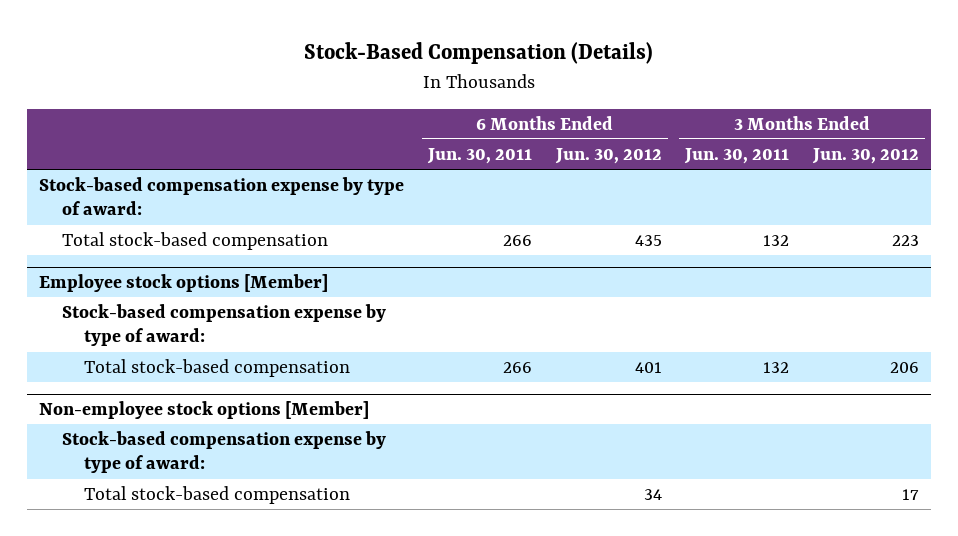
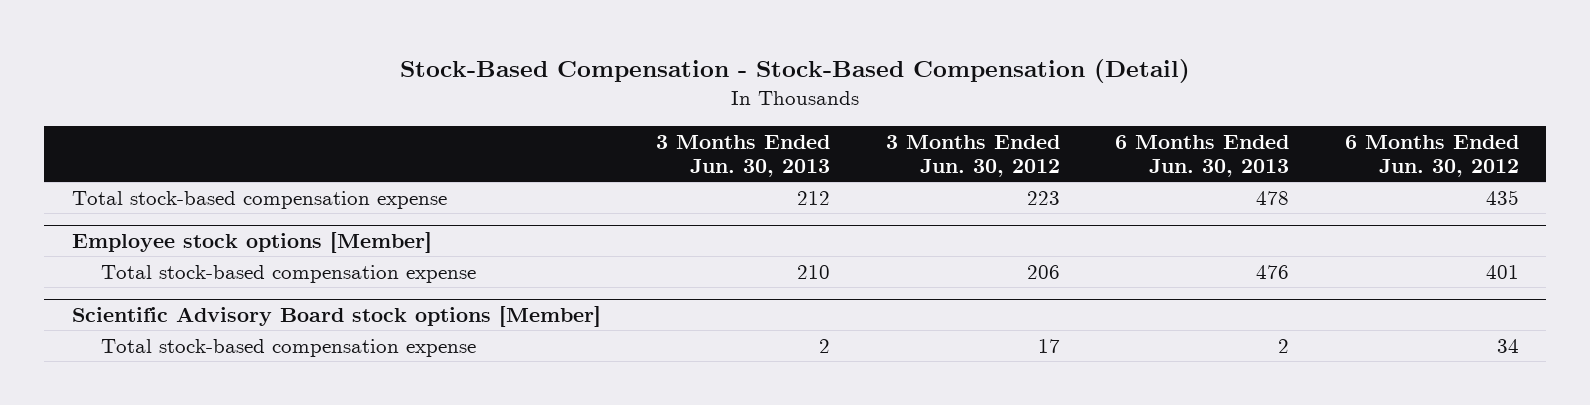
[304,42,654,65] Stock-Based Compensation (Details) -> [400,58,1191,83] Stock-Based Compensation - Stock-Based Compensation (Detail)
[426,148,532,165] Jun. 30, 2011 -> none
[684,148,790,165] Jun. 30, 2011 -> none
none -> [656,134,831,178] 3 Months Ended Jun. 30, 2013
none -> [1115,134,1290,178] 6 Months Ended Jun. 30, 2013
[38,177,404,216] Stock-based compensation expense by type of award: -> none
[61,232,328,251] Total stock-based compensation -> [71,190,447,209] Total stock-based compensation expense
[61,304,386,347] Stock-based compensation expense by type of award: -> none
[38,401,369,420] Non-employee stock options [Member] -> none
[61,431,386,474] Stock-based compensation expense by type of award: -> none
[84,359,351,378] Total stock-based compensation -> [100,264,476,283] Total stock-based compensation expense
none -> [71,305,601,327] Scientific Advisory Board stock options [Member]
[84,486,351,505] Total stock-based compensation -> [100,338,476,357] Total stock-based compensation expense

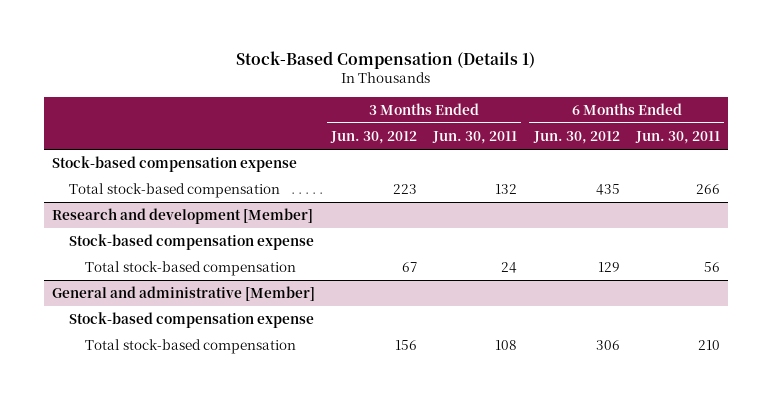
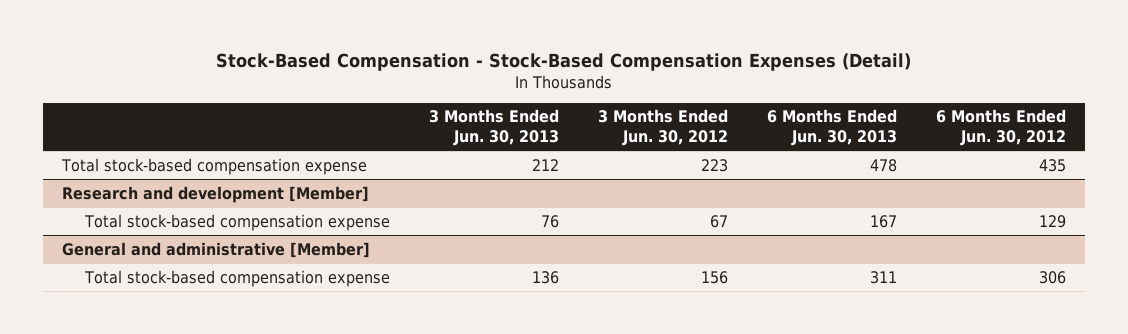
[235,51,535,70] Stock-Based Compensation (Details 1) -> [215,52,911,71] Stock-Based Compensation - Stock-Based Compensation Expenses (Detail)
[432,131,518,145] Jun. 30, 2011 -> none
[634,131,720,145] Jun. 30, 2011 -> none
none -> [428,109,559,146] 3 Months Ended Jun. 30, 2013
none -> [766,109,897,146] 6 Months Ended Jun. 30, 2013
[52,156,298,173] Stock-based compensation expense -> none
[68,183,280,199] Total stock-based compensation -> [61,157,368,175] Total stock-based compensation expense
[68,234,314,251] Stock-based compensation expense -> none
[85,261,297,277] Total stock-based compensation -> [84,213,391,231] Total stock-based compensation expense
[68,312,314,329] Stock-based compensation expense -> none
[85,339,297,355] Total stock-based compensation -> [84,269,391,287] Total stock-based compensation expense

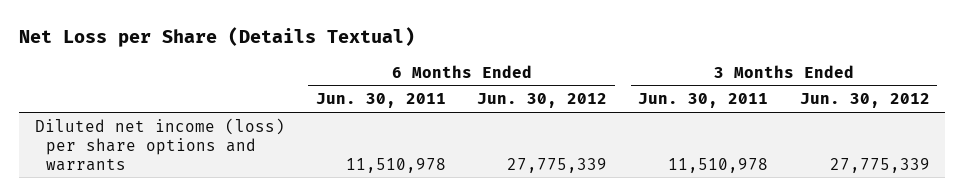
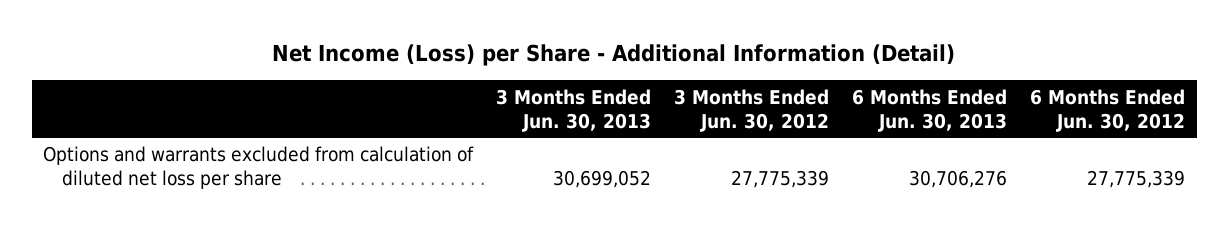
[19,27,416,48] Net Loss per Share (Details Textual) -> [272,44,956,67] Net Income (Loss) per Share - Additional Information (Detail)
[315,93,446,109] Jun. 30, 2011 -> none
[638,93,769,109] Jun. 30, 2011 -> none
none -> [496,88,652,132] 3 Months Ended Jun. 30, 2013
none -> [852,88,1008,132] 6 Months Ended Jun. 30, 2013
[34,117,285,171] Diluted net income (loss) per share options and warrants -> [43,146,475,190] Options and warrants excluded from calculation of diluted net loss per share

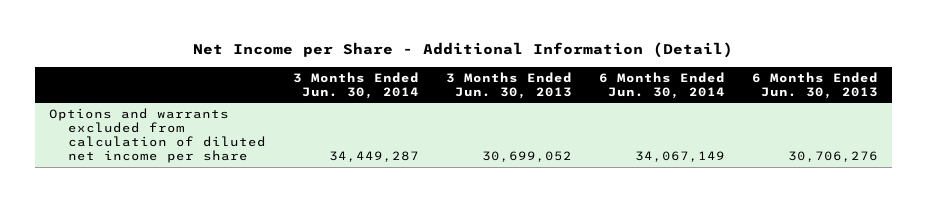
[272,44,956,67] Net Income (Loss) per Share - Additional Information (Detail) -> [193,42,734,59] Net Income per Share - Additional Information (Detail)
[674,88,830,132] 3 Months Ended Jun. 30, 2012 -> none
[1030,88,1186,132] 6 Months Ended Jun. 30, 2012 -> none
none -> [293,71,420,99] 3 Months Ended Jun. 30, 2014
none -> [599,71,726,99] 6 Months Ended Jun. 30, 2014
[43,146,475,190] Options and warrants excluded from calculation of diluted net loss per share -> [48,108,267,164] Options and warrants excluded from calculation of diluted net income per share

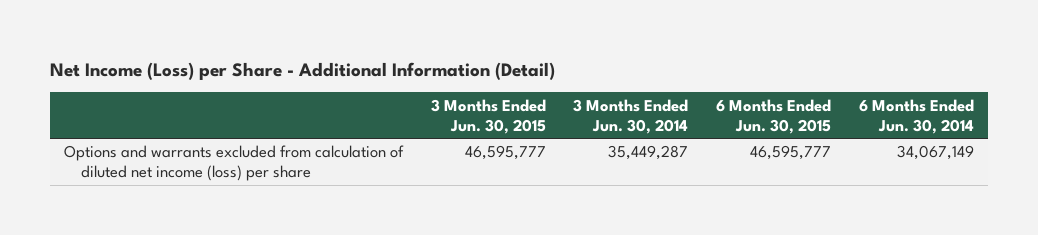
[193,42,734,59] Net Income per Share - Additional Information (Detail) -> [49,61,555,80] Net Income (Loss) per Share - Additional Information (Detail)
[446,71,573,99] 3 Months Ended Jun. 30, 2013 -> none
[752,71,879,99] 6 Months Ended Jun. 30, 2013 -> none
none -> [430,98,546,134] 3 Months Ended Jun. 30, 2015
none -> [716,98,832,134] 6 Months Ended Jun. 30, 2015
[48,108,267,164] Options and warrants excluded from calculation of diluted net income per share -> [63,145,404,182] Options and warrants excluded from calculation of diluted net income (loss) per share
[329,151,420,163] 34,449,287 -> [608,145,689,161] 35,449,287

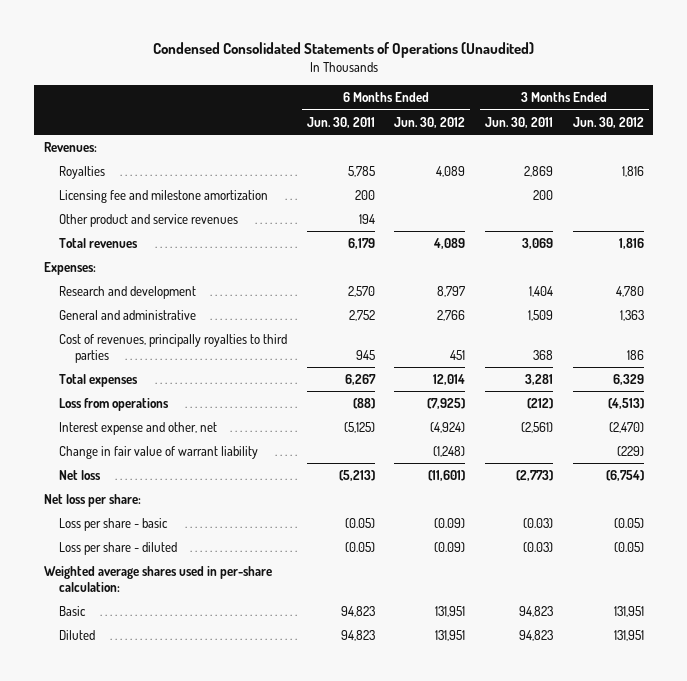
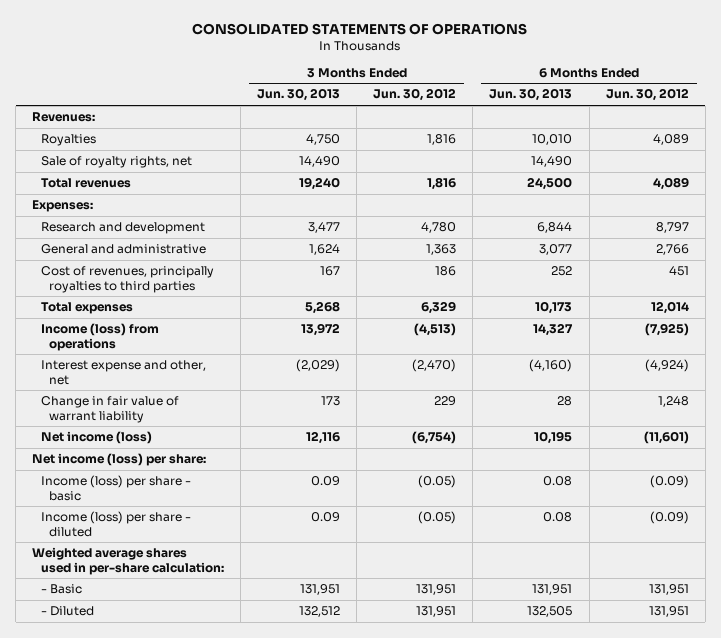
[152,42,534,59] Condensed Consolidated Statements of Operations (Unaudited) -> [192,22,528,35] CONSOLIDATED STATEMENTS OF OPERATIONS
[306,116,375,128] Jun. 30, 2011 -> none
[484,116,553,128] Jun. 30, 2011 -> none
none -> [256,88,340,102] Jun. 30, 2013
none -> [489,88,573,102] Jun. 30, 2013
[59,190,269,204] Licensing fee and milestone amortization -> none
[59,214,239,228] Other product and service revenues -> [40,156,192,169] Sale of royalty rights, net
[59,398,170,412] Loss from operations -> [40,323,159,351] Income (loss) from operations
[433,446,466,458] (1,248) -> [657,396,689,408] 1,248
[616,446,644,457] (229) -> [434,396,457,407] 229
[59,470,102,481] Net loss -> [40,431,152,445] Net income (loss)
[43,494,141,508] Net loss per share: -> [32,453,207,467] Net income (loss) per share:
[59,518,169,532] Loss per share - basic -> [40,475,191,501] Income (loss) per share - basic
[59,542,178,556] Loss per share - diluted -> [40,511,191,537] Income (loss) per share - diluted
[59,606,87,617] Basic -> [40,584,82,595] - Basic
[59,630,96,641] Diluted -> [40,606,94,617] - Diluted

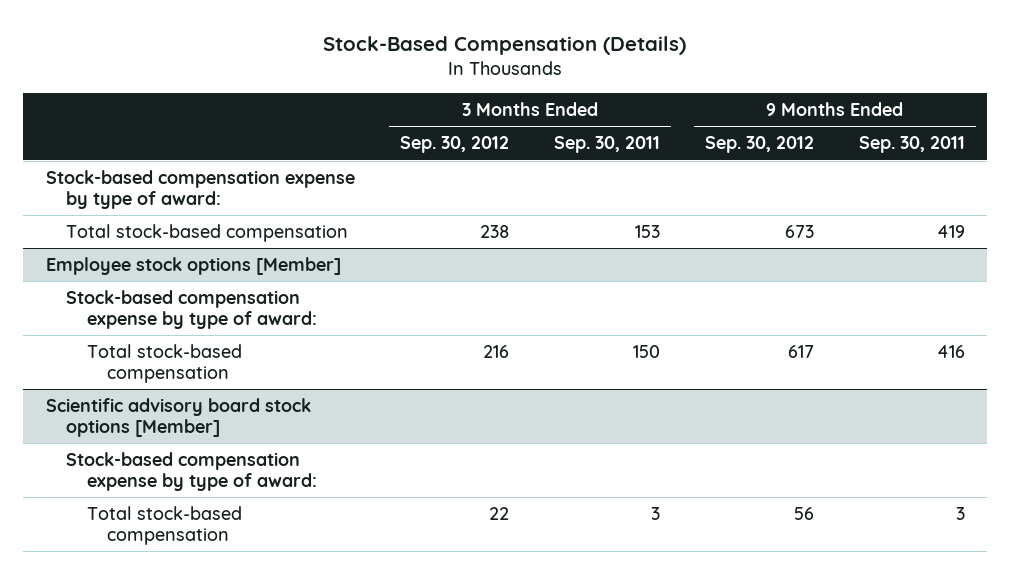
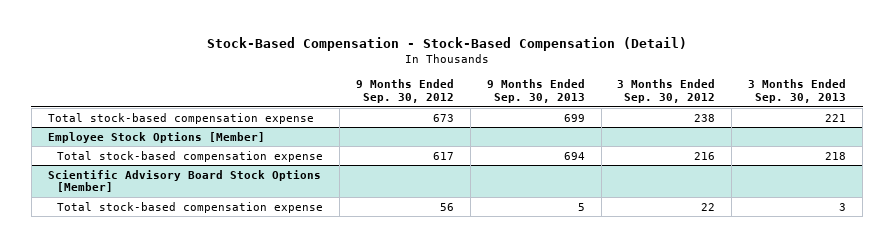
[323,35,687,55] Stock-Based Compensation (Details) -> [206,37,687,52] Stock-Based Compensation - Stock-Based Compensation (Detail)
[553,136,660,154] Sep. 30, 2011 -> none
[858,136,965,154] Sep. 30, 2011 -> none
none -> [486,79,585,104] 9 Months Ended Sep. 30, 2013
none -> [748,79,847,104] 3 Months Ended Sep. 30, 2013
[45,170,355,209] Stock-based compensation expense by type of award: -> none
[66,290,317,329] Stock-based compensation expense by type of award: -> none
[66,452,317,491] Stock-based compensation expense by type of award: -> none
[66,224,349,243] Total stock-based compensation -> [47,112,314,124] Total stock-based compensation expense
[45,257,341,276] Employee stock options [Member] -> [47,131,265,143] Employee Stock Options [Member]
[86,344,242,383] Total stock-based compensation -> [57,150,324,162] Total stock-based compensation expense
[45,398,311,437] Scientific advisory board stock options [Member] -> [47,169,321,193] Scientific Advisory Board Stock Options [Member]
[86,506,242,545] Total stock-based compensation -> [57,201,324,213] Total stock-based compensation expense

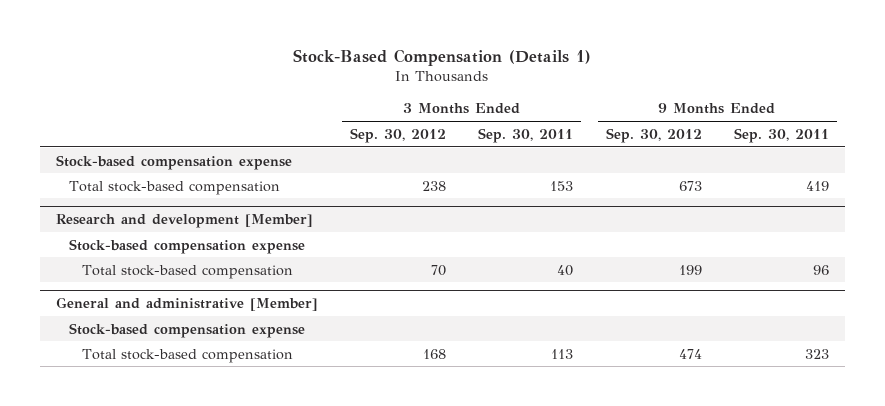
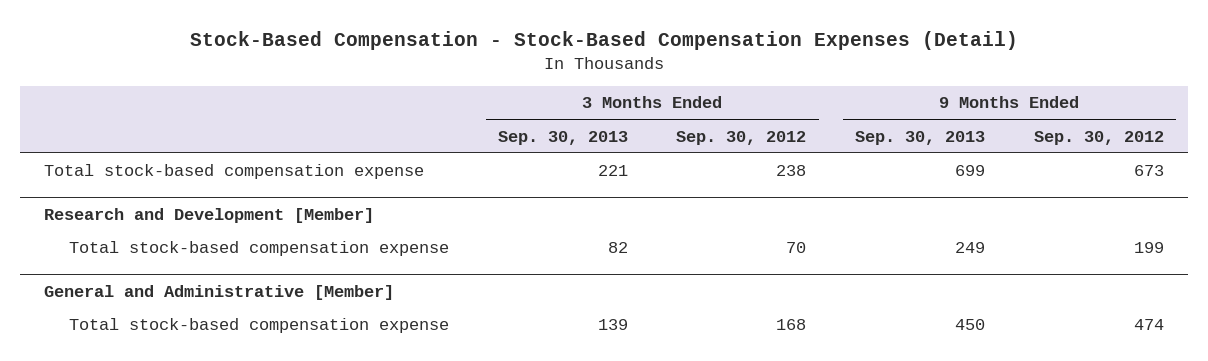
[293,48,592,66] Stock-Based Compensation (Details 1) -> [189,31,1018,51] Stock-Based Compensation - Stock-Based Compensation Expenses (Detail)
[478,127,574,143] Sep. 30, 2011 -> none
[733,127,829,143] Sep. 30, 2011 -> none
none -> [497,130,628,145] Sep. 30, 2013
none -> [855,130,986,145] Sep. 30, 2013
[55,154,292,170] Stock-based compensation expense -> none
[69,238,306,254] Stock-based compensation expense -> none
[69,322,306,338] Stock-based compensation expense -> none
[69,180,281,195] Total stock-based compensation -> [44,164,425,180] Total stock-based compensation expense
[55,213,313,228] Research and development [Member] -> [44,207,375,223] Research and Development [Member]
[82,264,294,279] Total stock-based compensation -> [69,241,450,257] Total stock-based compensation expense
[55,296,318,311] General and administrative [Member] -> [44,284,395,300] General and Administrative [Member]
[82,348,294,363] Total stock-based compensation -> [69,318,450,334] Total stock-based compensation expense

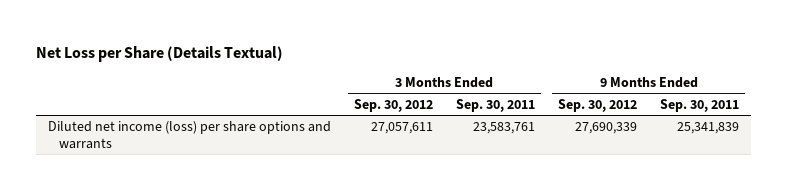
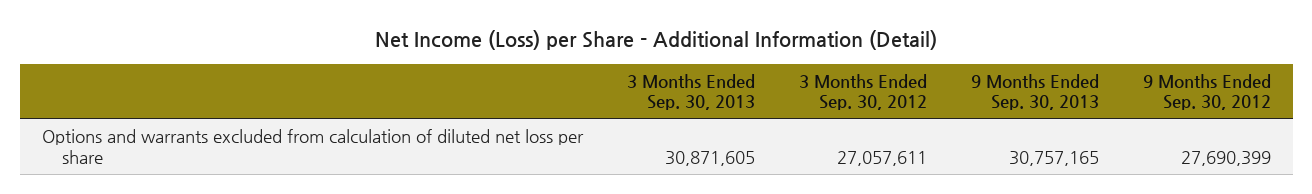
[36,45,284,62] Net Loss per Share (Details Textual) -> [375,30,938,51] Net Income (Loss) per Share - Additional Information (Detail)
[455,99,535,113] Sep. 30, 2011 -> none
[660,99,740,113] Sep. 30, 2011 -> none
none -> [626,73,755,111] 3 Months Ended Sep. 30, 2013
none -> [970,73,1099,111] 9 Months Ended Sep. 30, 2013
[47,121,331,149] Diluted net income (loss) per share options and warrants -> [41,129,584,164] Options and warrants excluded from calculation of diluted net loss per share
[575,122,638,135] 27,690,339 -> [1180,150,1271,166] 27,690,399

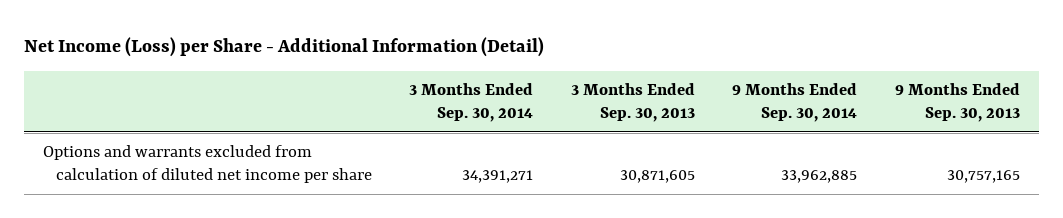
[798,73,927,111] 3 Months Ended Sep. 30, 2012 -> none
[1142,73,1271,111] 9 Months Ended Sep. 30, 2012 -> none
none -> [409,82,534,123] 3 Months Ended Sep. 30, 2014
none -> [732,82,858,123] 9 Months Ended Sep. 30, 2014
[41,129,584,164] Options and warrants excluded from calculation of diluted net loss per share -> [42,145,373,184] Options and warrants excluded from calculation of diluted net income per share

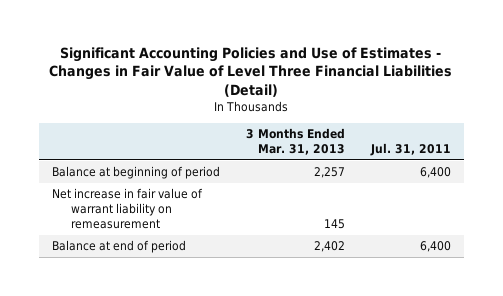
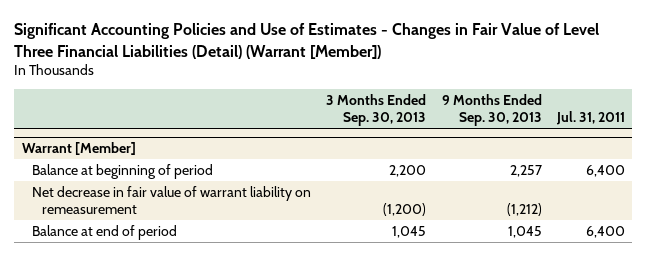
[49,46,453,97] Significant Accounting Policies and Use of Estimates - Changes in Fair Value of Level Three Financial Liabilities (Detail) -> [13,23,599,59] Significant Accounting Policies and Use of Estimates - Changes in Fair Value of Level Three Financial Liabilities (Detail) (Warrant [Member])
[245,128,345,156] 3 Months Ended Mar. 31, 2013 -> none
none -> [326,93,427,127] 3 Months Ended Sep. 30, 2013
none -> [441,93,542,127] 9 Months Ended Sep. 30, 2013
none -> [21,142,136,156] Warrant [Member]
[52,188,204,230] Net increase in fair value of warrant liability on remeasurement -> [31,185,311,215] Net decrease in fair value of warrant liability on remeasurement

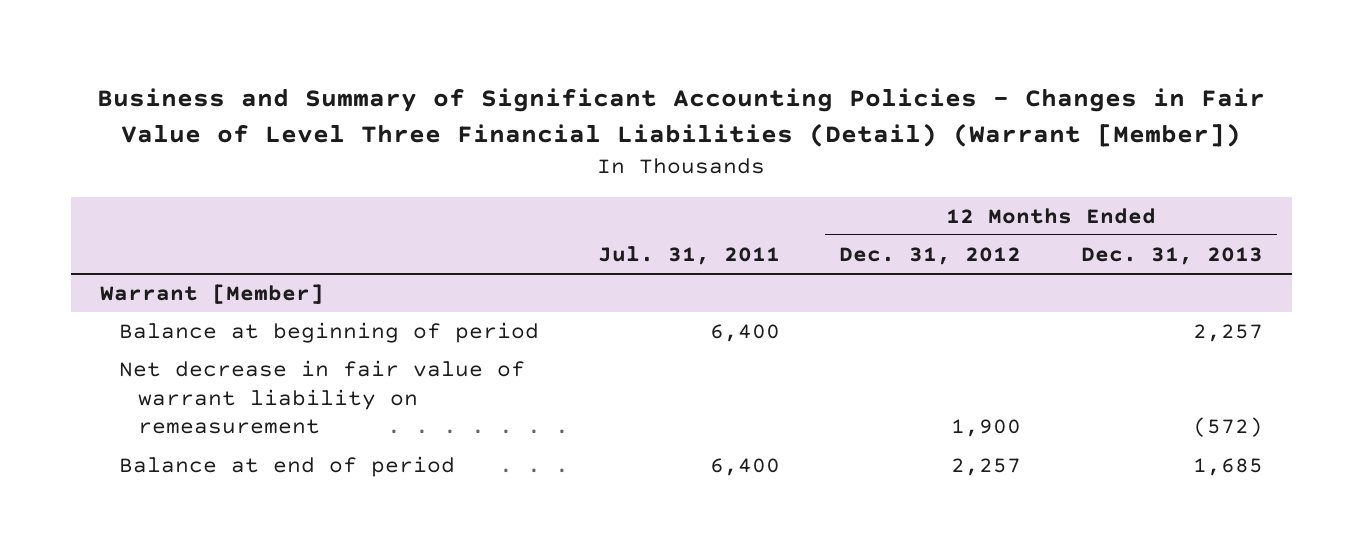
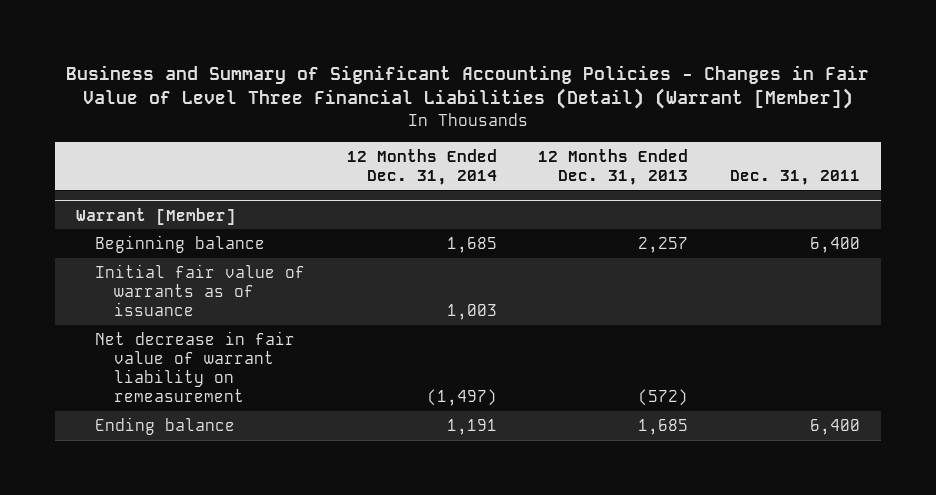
[598,246,781,266] Jul. 31, 2011 -> none
[839,247,1022,266] Dec. 31, 2012 -> none
none -> [346,148,497,185] 12 Months Ended Dec. 31, 2014
none -> [730,169,861,185] Dec. 31, 2011
[119,322,540,344] Balance at beginning of period -> [94,235,265,254] Beginning balance
none -> [94,264,305,316] Initial fair value of warrants as of issuance
[119,456,456,478] Balance at end of period -> [94,417,235,436] Ending balance

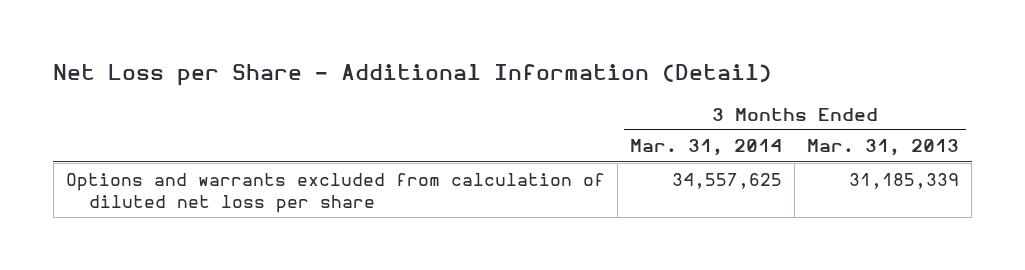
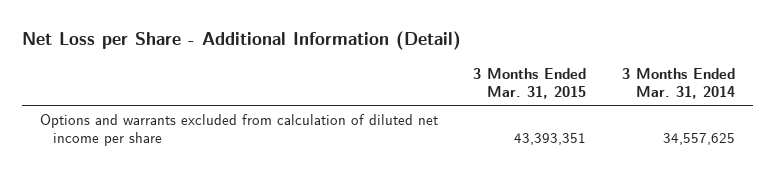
[807,139,960,157] Mar. 31, 2013 -> none
none -> [473,68,587,100] 3 Months Ended Mar. 31, 2015
[65,172,605,213] Options and warrants excluded from calculation of diluted net loss per share -> [39,113,438,146] Options and warrants excluded from calculation of diluted net income per share

